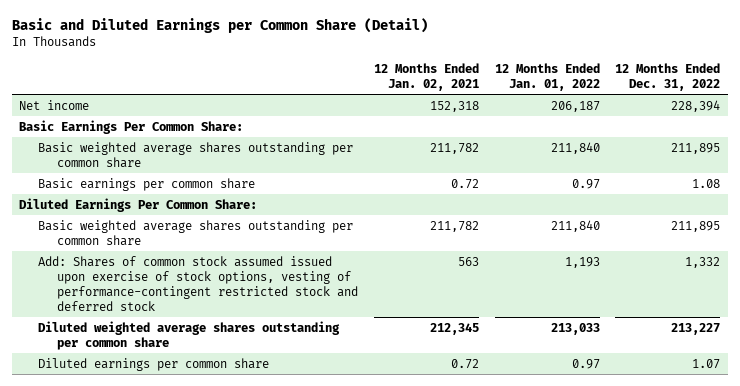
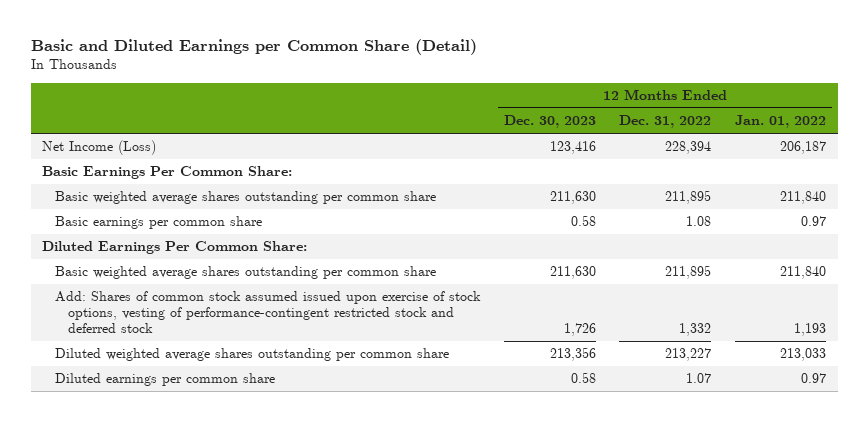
[373,62,479,91] 12 Months Ended Jan. 02, 2021 -> none
none -> [503,115,596,129] Dec. 30, 2023
[19,99,90,110] Net income -> [42,140,157,156] Net Income (Loss)

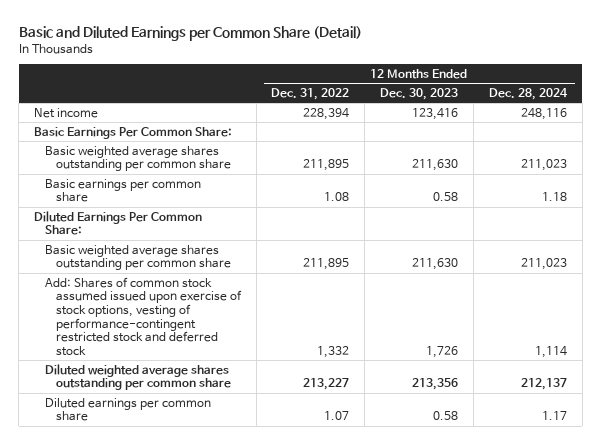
[734,115,826,129] Jan. 01, 2022 -> none
none -> [488,87,568,100] Dec. 28, 2024
[42,140,157,156] Net Income (Loss) -> [33,107,98,118] Net income

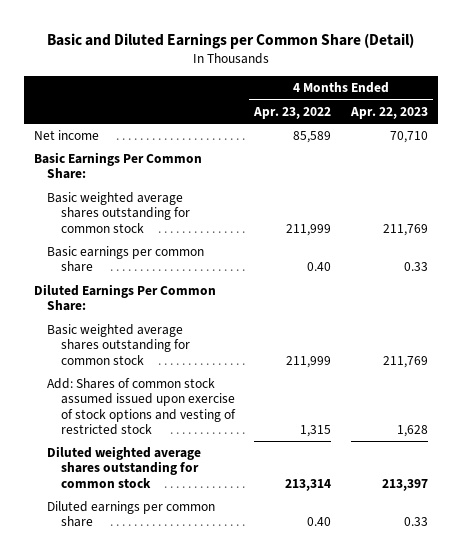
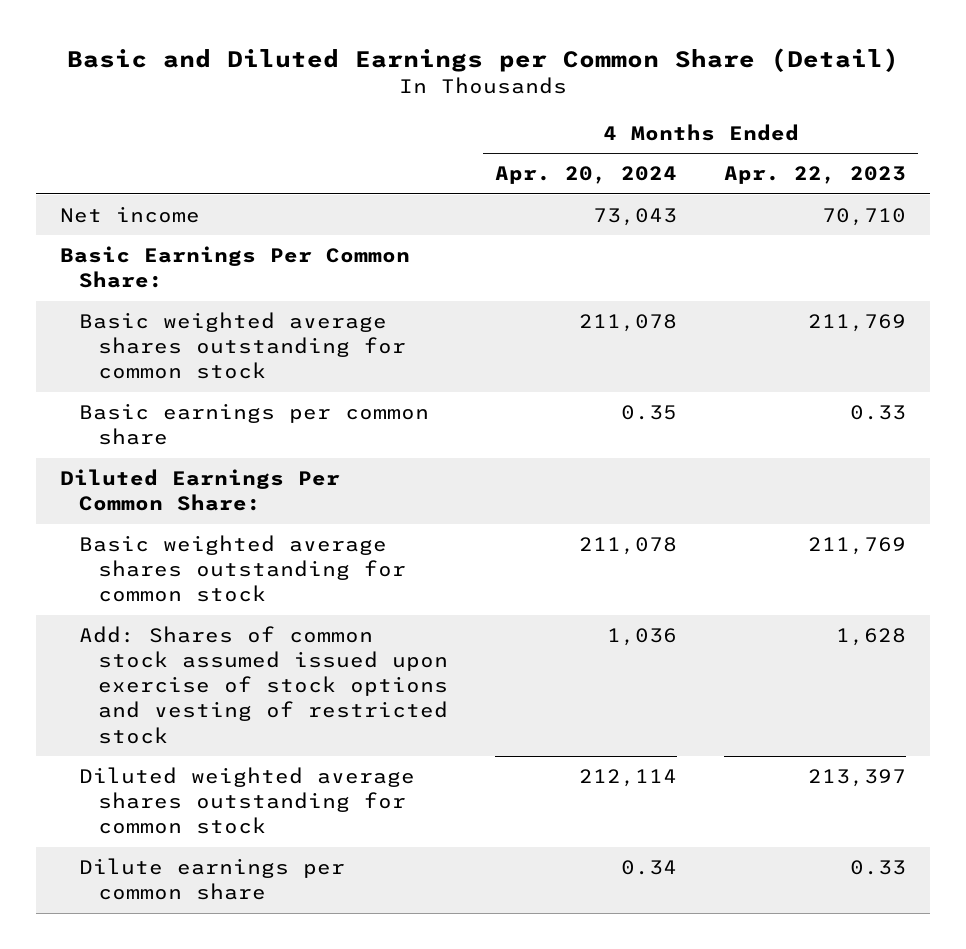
[253,106,332,119] Apr. 23, 2022 -> none
none -> [495,166,678,185] Apr. 20, 2024
[47,501,216,528] Diluted earnings per common share -> [79,858,346,901] Dilute earnings per common share

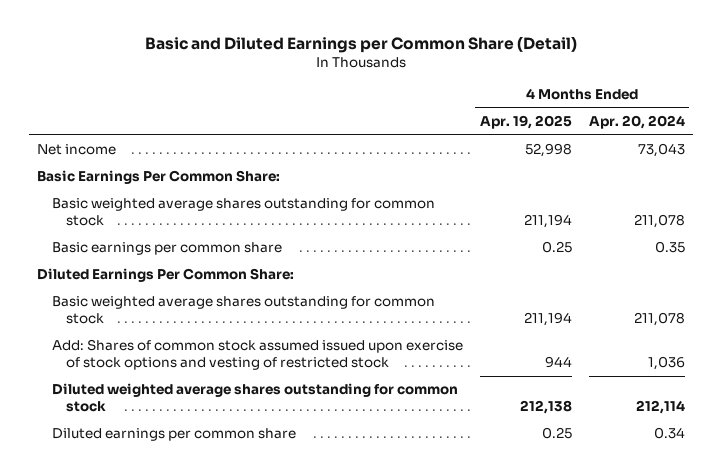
[724,166,907,185] Apr. 22, 2023 -> none
none -> [479,114,572,129] Apr. 19, 2025
[79,858,346,901] Dilute earnings per common share -> [51,428,296,442] Diluted earnings per common share

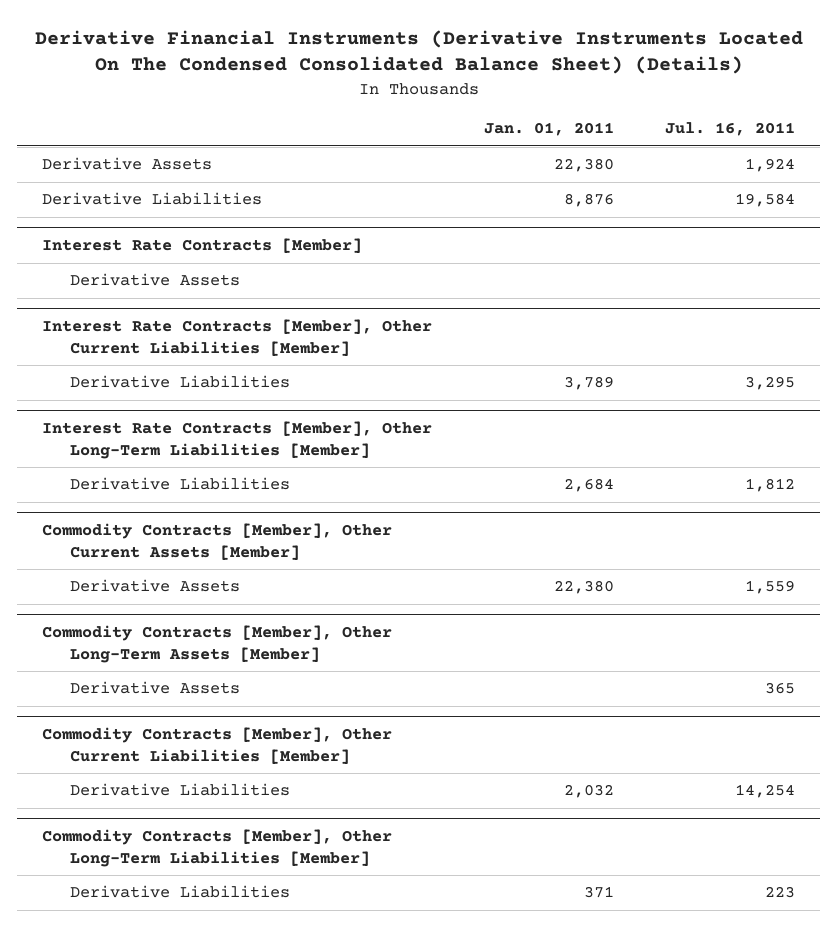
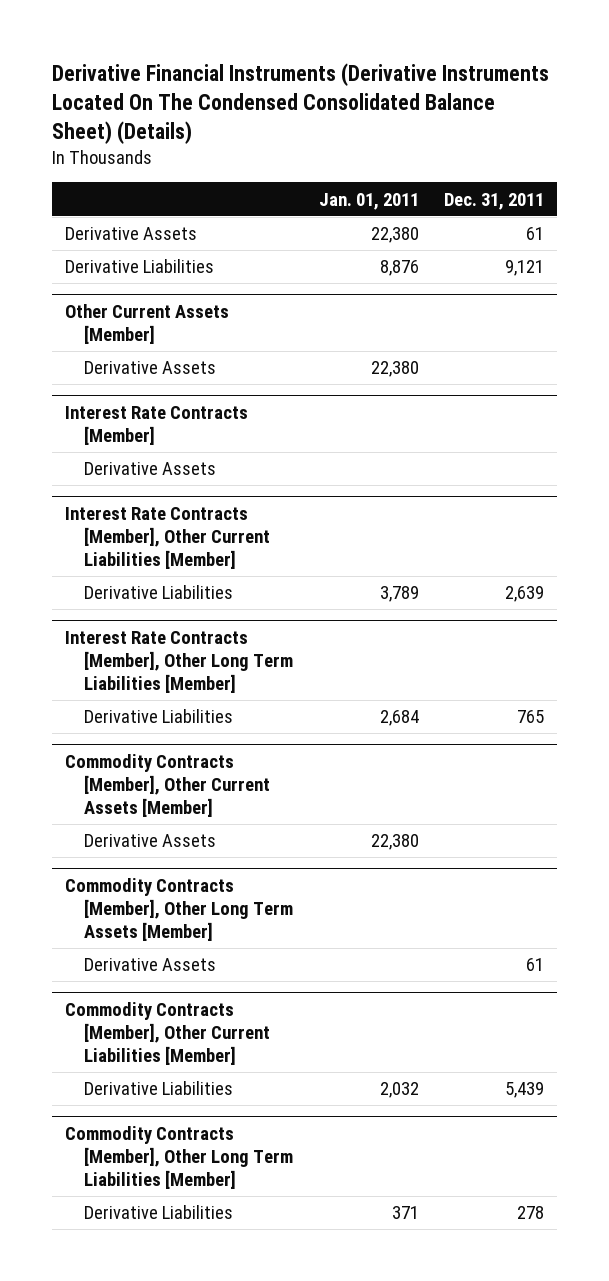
[664,122,795,137] Jul. 16, 2011 -> none
none -> [444,192,545,210] Dec. 31, 2011
none -> [64,303,229,344] Other Current Assets [Member]
none -> [83,361,216,375] Derivative Assets
[42,421,433,459] Interest Rate Contracts [Member], Other Long-Term Liabilities [Member] -> [64,630,293,693] Interest Rate Contracts [Member], Other Long Term Liabilities [Member]
[42,625,393,663] Commodity Contracts [Member], Other Long-Term Assets [Member] -> [64,877,293,941] Commodity Contracts [Member], Other Long Term Assets [Member]
[42,829,393,867] Commodity Contracts [Member], Other Long-Term Liabilities [Member] -> [64,1125,293,1189] Commodity Contracts [Member], Other Long Term Liabilities [Member]

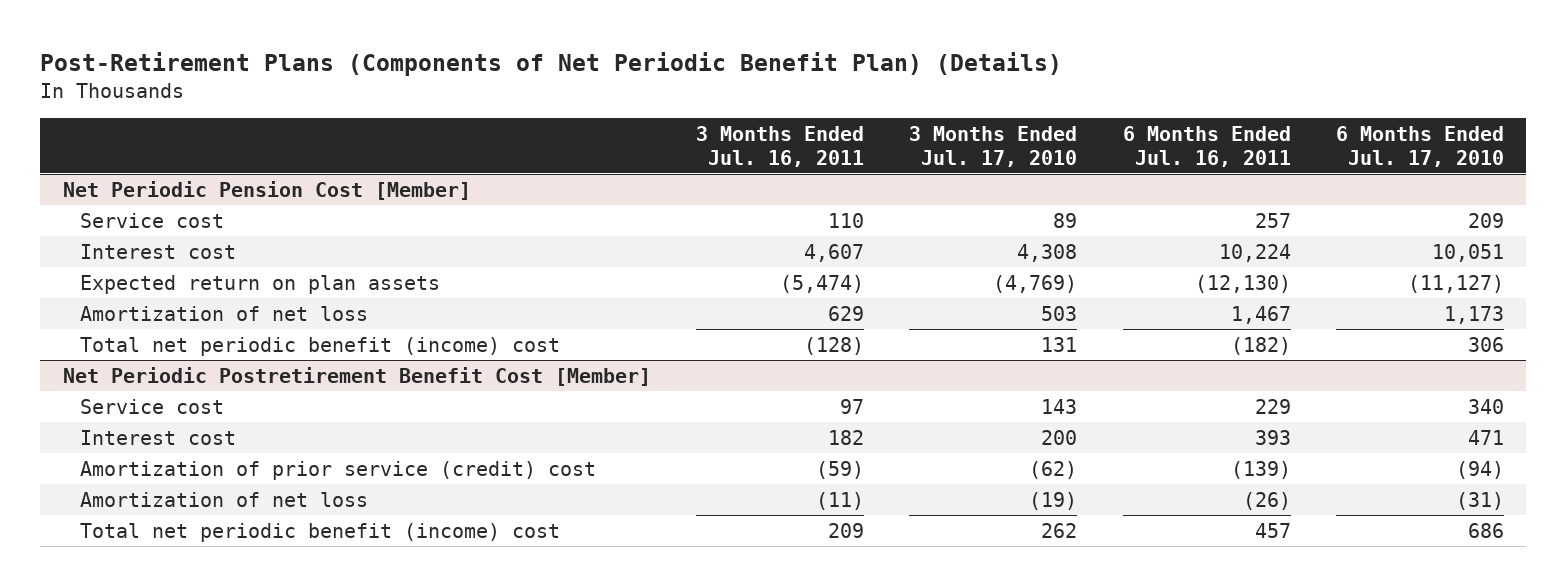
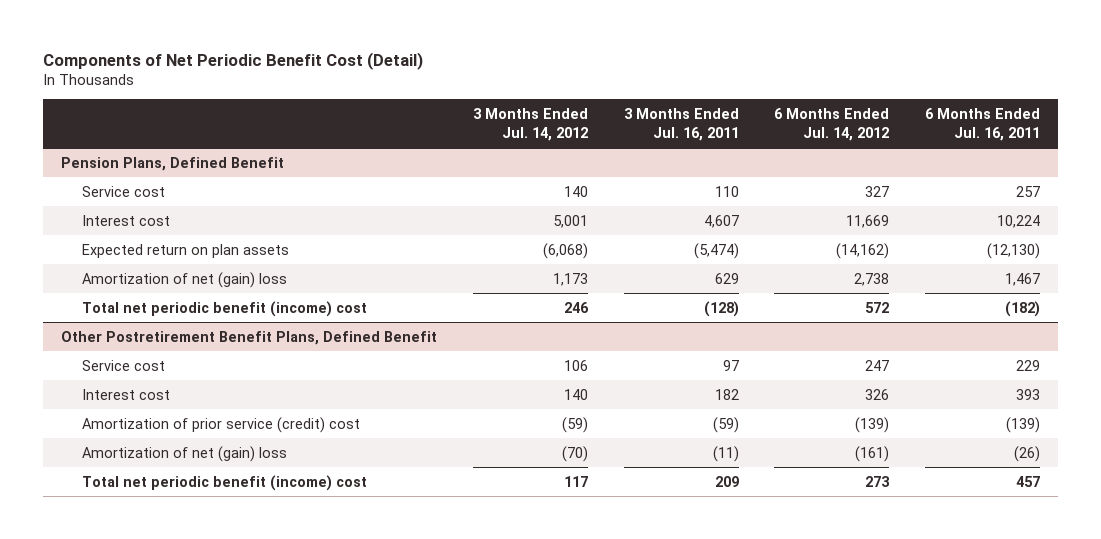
[40,52,1063,77] Post-Retirement Plans (Components of Net Periodic Benefit Plan) (Details) -> [43,51,424,70] Components of Net Periodic Benefit Cost (Detail)
[909,125,1078,167] 3 Months Ended Jul. 17, 2010 -> none
[1335,125,1504,167] 6 Months Ended Jul. 17, 2010 -> none
none -> [472,108,588,141] 3 Months Ended Jul. 14, 2012
none -> [774,108,890,141] 6 Months Ended Jul. 14, 2012
[62,180,471,200] Net Periodic Pension Cost [Member] -> none
none -> [61,156,285,171] Pension Plans, Defined Benefit
[79,305,368,321] Amortization of net loss -> [81,271,287,288] Amortization of net (gain) loss
[62,366,651,386] Net Periodic Postretirement Benefit Cost [Member] -> none
none -> [61,330,438,345] Other Postretirement Benefit Plans, Defined Benefit
[79,491,368,507] Amortization of net loss -> [81,445,287,462] Amortization of net (gain) loss

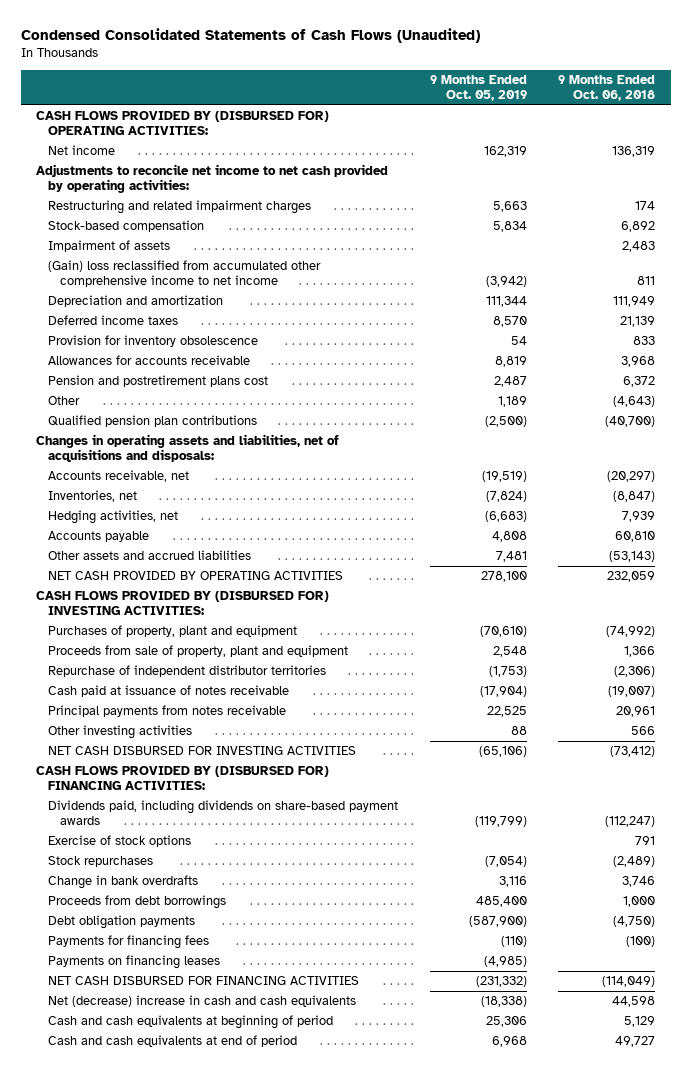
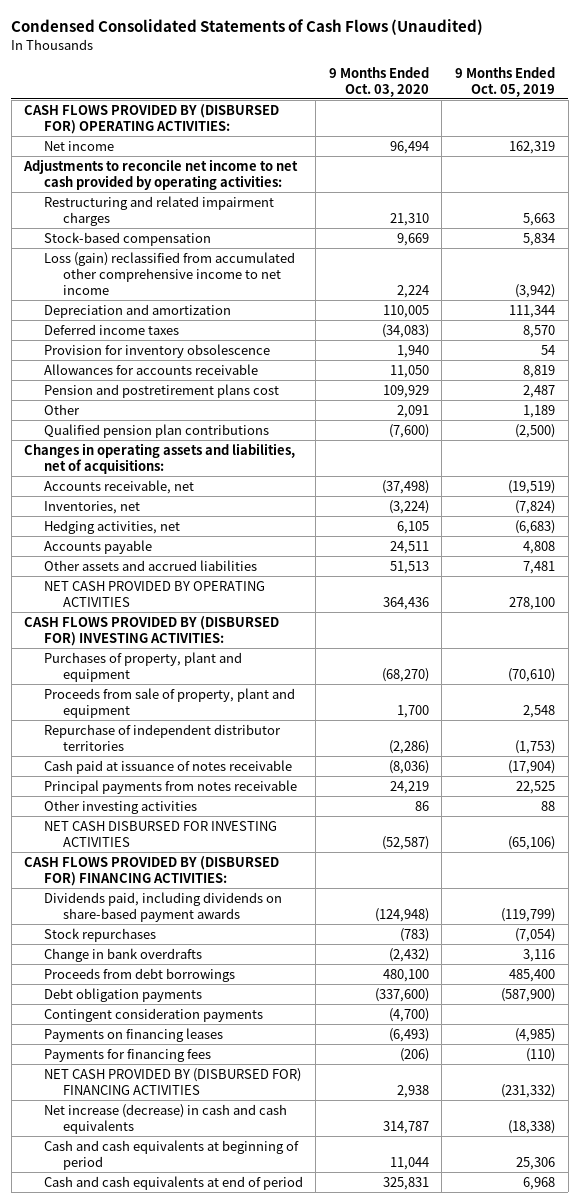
[558,75,656,102] 9 Months Ended Oct. 06, 2018 -> none
none -> [328,66,429,97] 9 Months Ended Oct. 03, 2020
[48,240,171,253] Impairment of assets -> none
[48,260,322,288] (Gain) loss reclassified from accumulated other comprehensive income to net income -> [43,251,295,295] Loss (gain) reclassified from accumulated other comprehensive income to net income
[36,434,340,463] Changes in operating assets and liabilities, net of acquisitions and disposals: -> [24,442,296,474] Changes in operating assets and liabilities, net of acquisitions:
[48,835,192,848] Exercise of stock options -> none
none -> [43,1007,263,1022] Contingent consideration payments
[48,935,210,950] Payments for financing fees -> [43,1048,211,1062] Payments for financing fees
[48,976,360,986] NET CASH DISBURSED FOR FINANCING ACTIVITIES -> [43,1067,301,1095] NET CASH PROVIDED BY (DISBURSED FOR) FINANCING ACTIVITIES
[48,995,357,1008] Net (decrease) increase in cash and cash equivalents -> [43,1103,287,1134] Net increase (decrease) in cash and cash equivalents

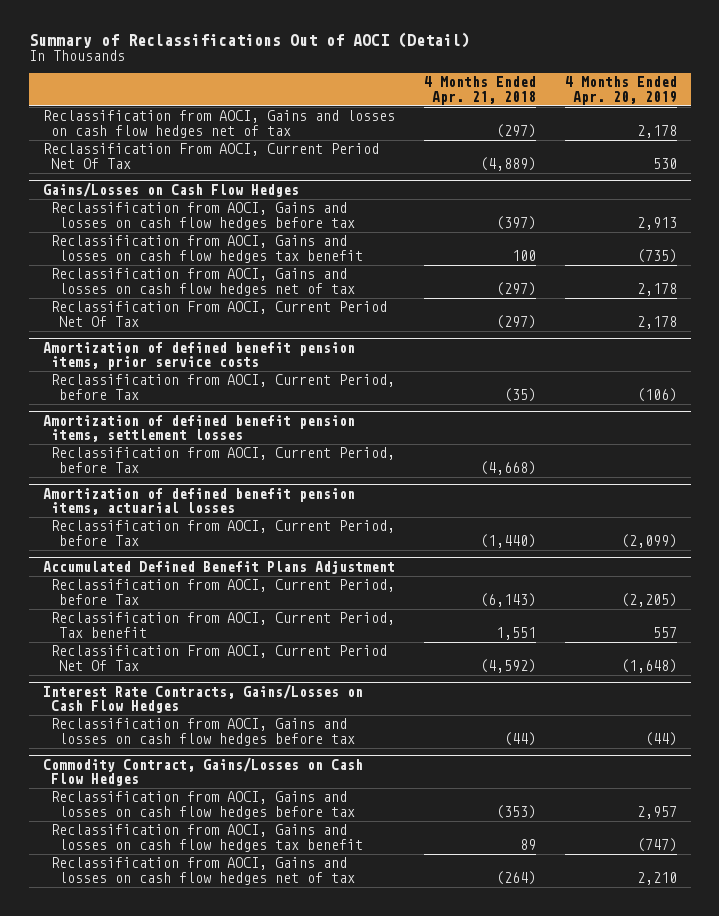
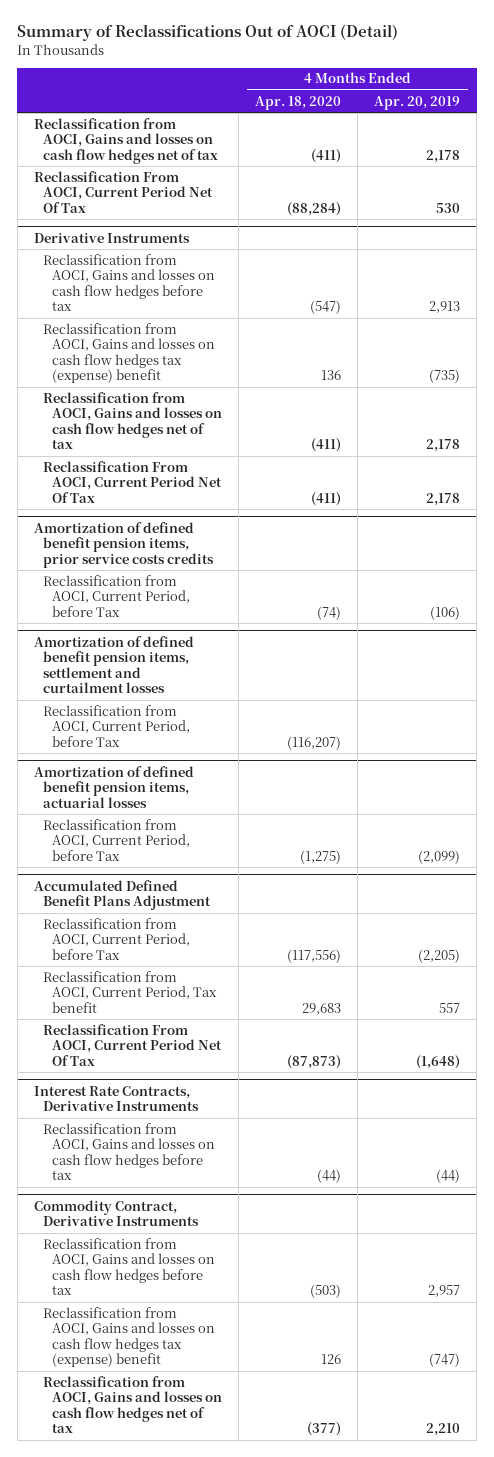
[423,76,536,105] 4 Months Ended Apr. 21, 2018 -> none
none -> [255,95,342,110] Apr. 18, 2020
[42,181,299,197] Gains/Losses on Cash Flow Hedges -> [33,232,190,243] Derivative Instruments
[51,235,364,264] Reclassification from AOCI, Gains and losses on cash flow hedges tax benefit -> [42,322,215,384] Reclassification from AOCI, Gains and losses on cash flow hedges tax (expense) benefit
[42,341,355,371] Amortization of defined benefit pension items, prior service costs -> [33,521,214,568] Amortization of defined benefit pension items, prior service costs credits
[42,414,355,443] Amortization of defined benefit pension items, settlement losses -> [33,635,194,693] Amortization of defined benefit pension items, settlement and curtailment losses
[42,683,363,714] Interest Rate Contracts, Gains/Losses on Cash Flow Hedges -> none
none -> [33,1085,199,1112] Interest Rate Contracts, Derivative Instruments
[42,756,363,787] Commodity Contract, Gains/Losses on Cash Flow Hedges -> none
none -> [33,1199,199,1227] Commodity Contract, Derivative Instruments
[51,824,364,853] Reclassification from AOCI, Gains and losses on cash flow hedges tax benefit -> [42,1306,215,1368] Reclassification from AOCI, Gains and losses on cash flow hedges tax (expense) benefit

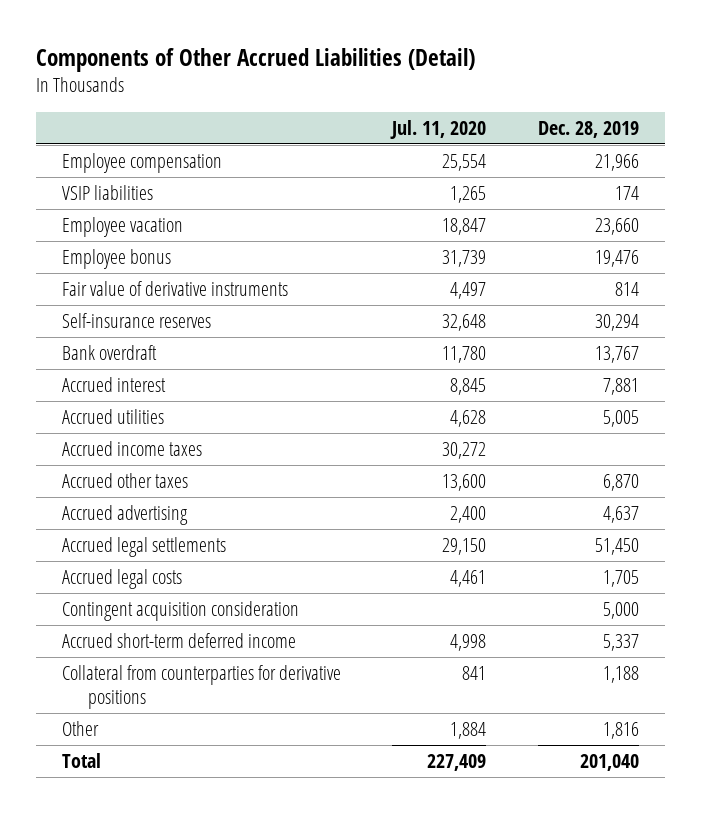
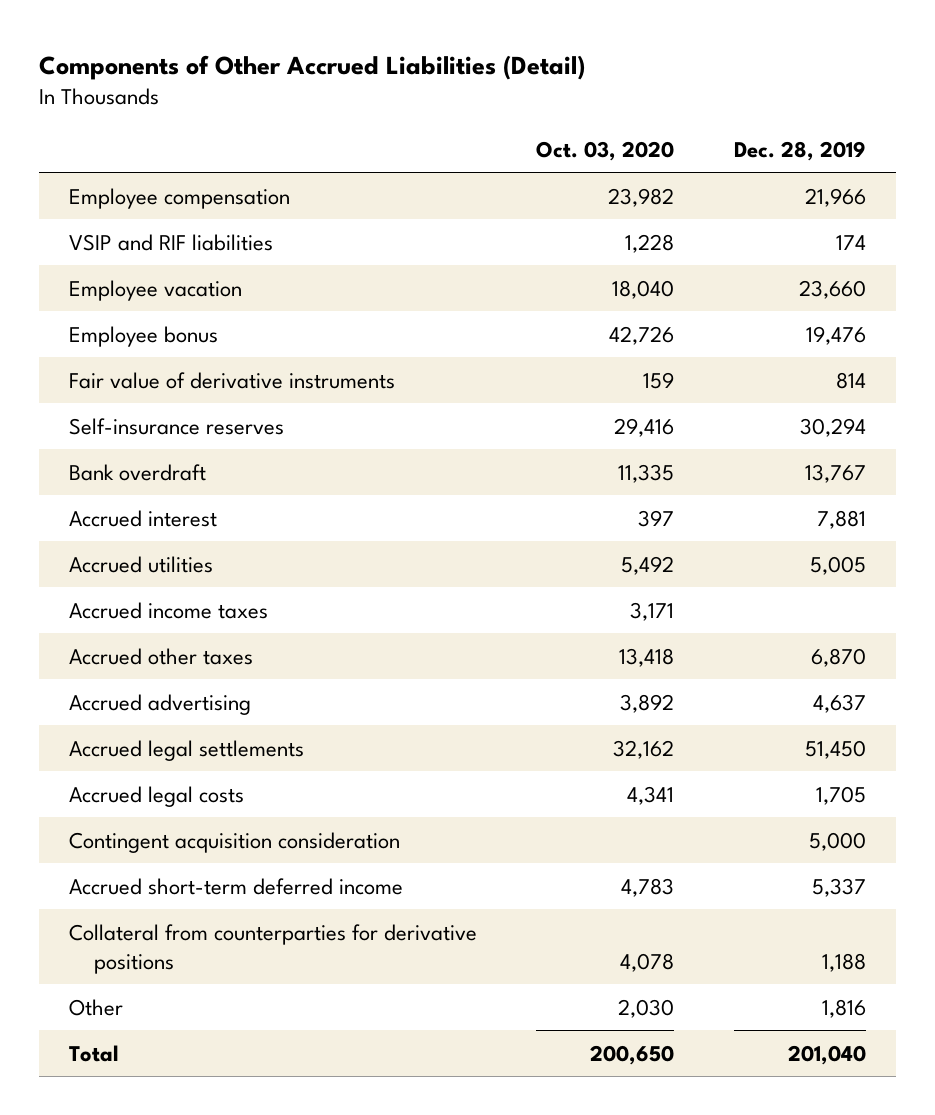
[390,119,487,139] Jul. 11, 2020 -> none
none -> [536,140,675,161] Oct. 03, 2020
[61,184,153,200] VSIP liabilities -> [68,233,273,251] VSIP and RIF liabilities

